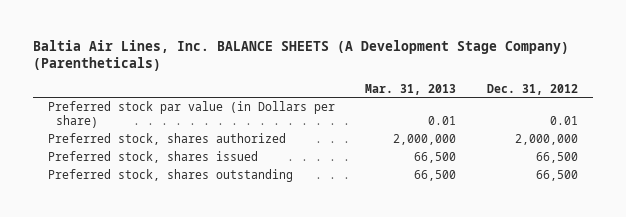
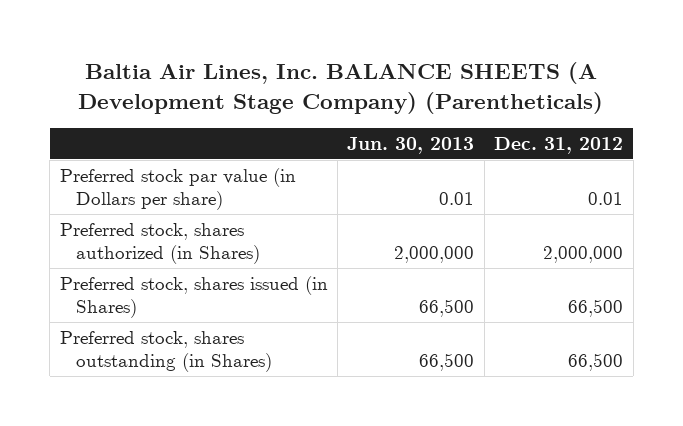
[365,83,457,95] Mar. 31, 2013 -> none
none -> [347,136,475,154] Jun. 30, 2013
[47,132,286,145] Preferred stock, shares authorized -> [59,223,260,264] Preferred stock, shares authorized (in Shares)
[47,150,258,163] Preferred stock, shares issued -> [59,276,328,318] Preferred stock, shares issued (in Shares)
[47,168,293,182] Preferred stock, shares outstanding -> [59,331,272,372] Preferred stock, shares outstanding (in Shares)

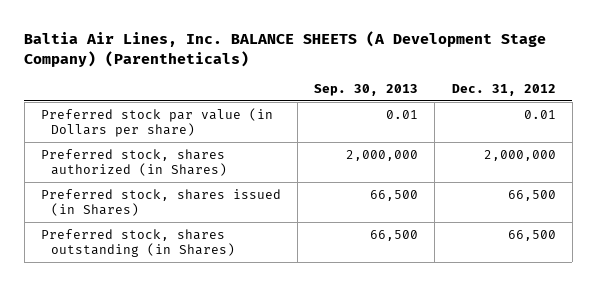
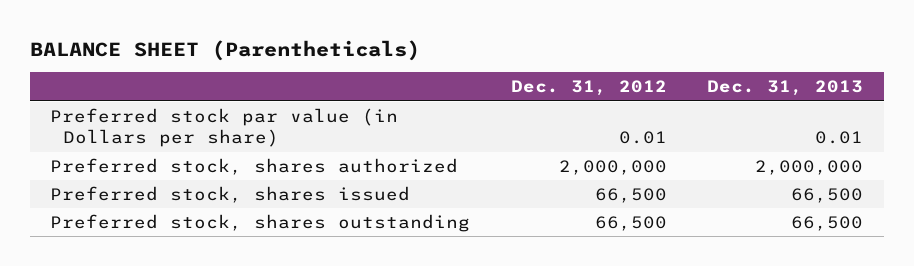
[24,31,547,67] Baltia Air Lines, Inc. BALANCE SHEETS (A Development Stage Company) (Parentheticals) -> [29,39,420,61] BALANCE SHEET (Parentheticals)
[314,84,419,97] Sep. 30, 2013 -> none
none -> [707,80,864,97] Dec. 31, 2013
[41,148,227,176] Preferred stock, shares authorized (in Shares) -> [50,158,459,176] Preferred stock, shares authorized
[41,188,282,216] Preferred stock, shares issued (in Shares) -> [50,186,411,204] Preferred stock, shares issued
[41,228,235,257] Preferred stock, shares outstanding (in Shares) -> [50,214,471,233] Preferred stock, shares outstanding

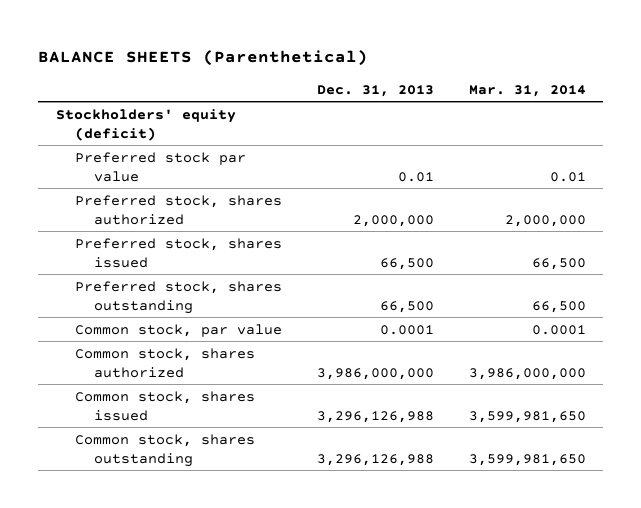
[29,39,420,61] BALANCE SHEET (Parentheticals) -> [38,49,369,66] BALANCE SHEETS (Parenthetical)
[510,80,667,97] Dec. 31, 2012 -> none
none -> [468,84,586,97] Mar. 31, 2014
none -> [55,108,236,141] Stockholders' equity (deficit)
[50,108,399,148] Preferred stock par value (in Dollars per share) -> [75,151,247,182] Preferred stock par value
none -> [75,323,283,337] Common stock, par value
none -> [75,347,256,378] Common stock, shares authorized
none -> [75,390,256,421] Common stock, shares issued
none -> [75,433,256,467] Common stock, shares outstanding

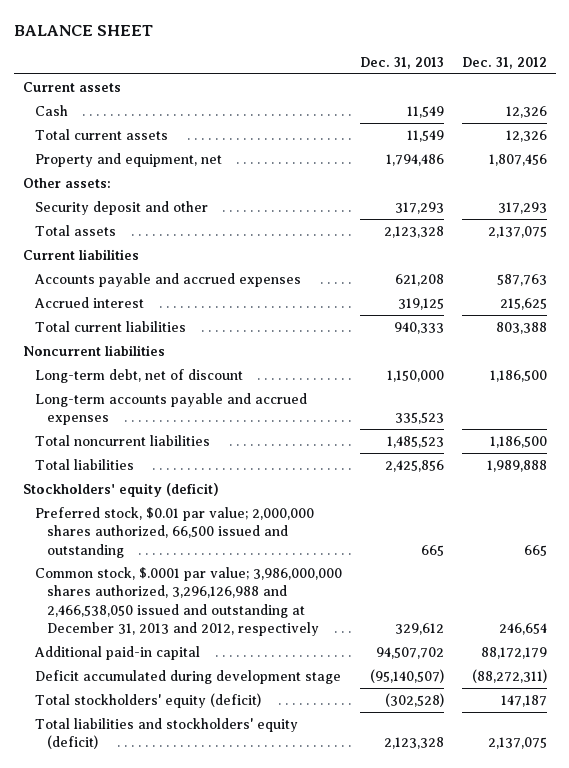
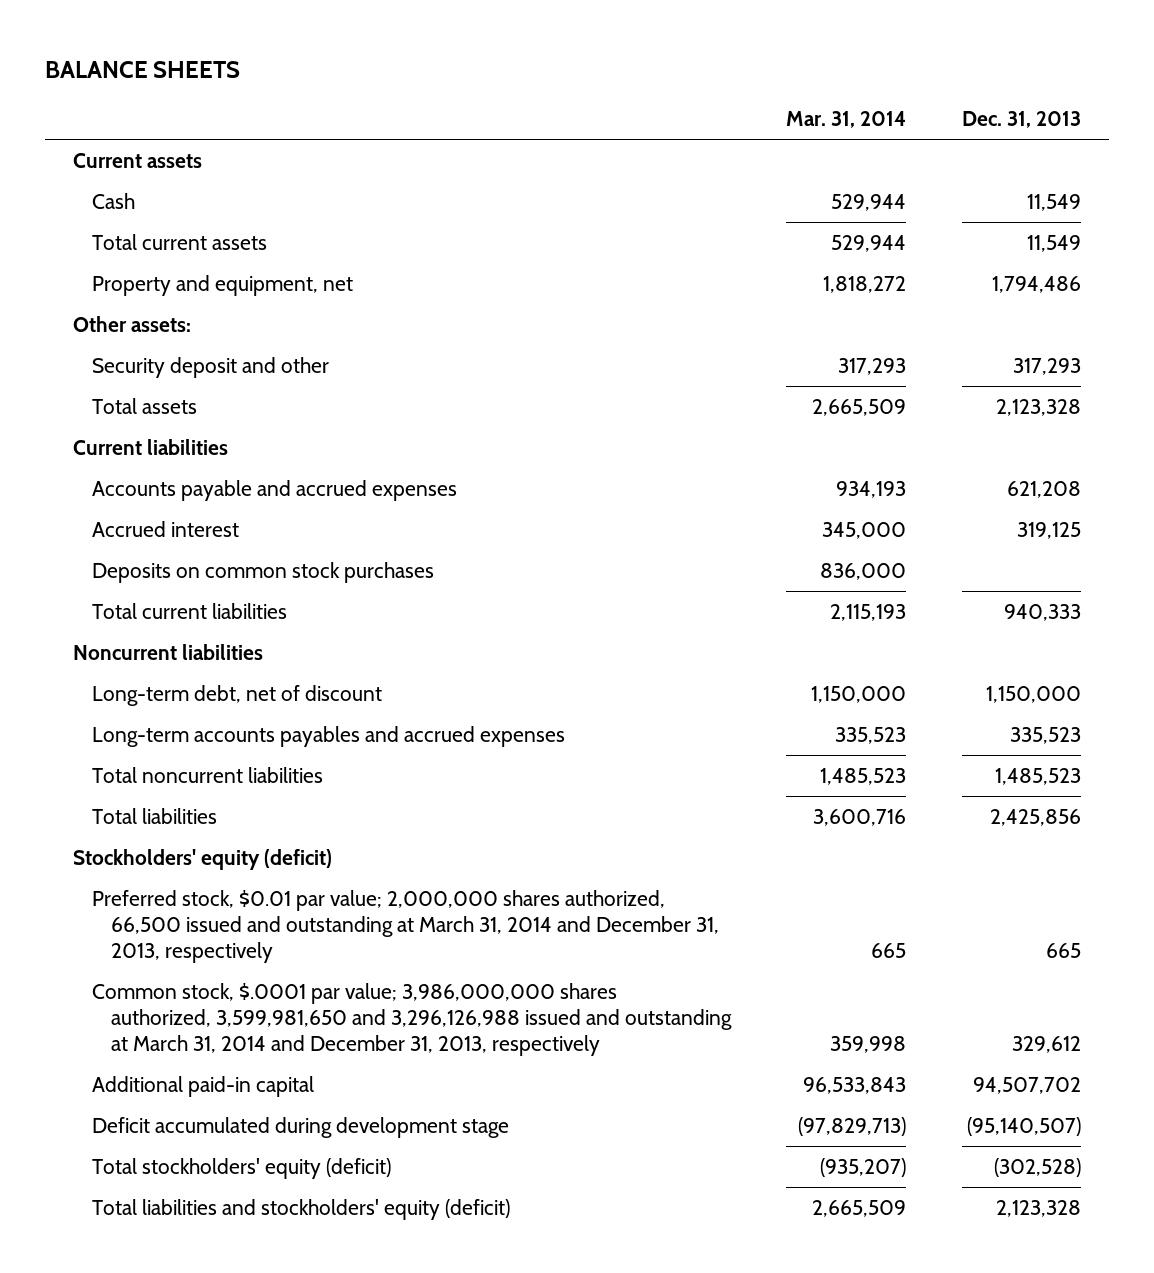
[13,24,153,36] BALANCE SHEET -> [44,60,240,78] BALANCE SHEETS
[461,56,547,69] Dec. 31, 2012 -> none
none -> [786,111,907,129] Mar. 31, 2014
none -> [91,561,434,583] Deposits on common stock purchases
[34,392,307,426] Long-term accounts payable and accrued expenses -> [91,725,565,747] Long-term accounts payables and accrued expenses
[34,506,314,558] Preferred stock, $0.01 par value; 2,000,000 shares authorized, 66,500 issued and outstanding -> [91,889,719,964] Preferred stock, $0.01 par value; 2,000,000 shares authorized, 66,500 issued and outstanding at March 31, 2014 and December 31, 2013, respectively
[34,566,342,636] Common stock, $.0001 par value; 3,986,000,000 shares authorized, 3,296,126,988 and 2,466,538,050 issued and outstanding at December 31, 2013 and 2012, respectively -> [91,982,732,1057] Common stock, $.0001 par value; 3,986,000,000 shares authorized, 3,599,981,650 and 3,296,126,988 issued and outstanding at March 31, 2014 and December 31, 2013, respectively

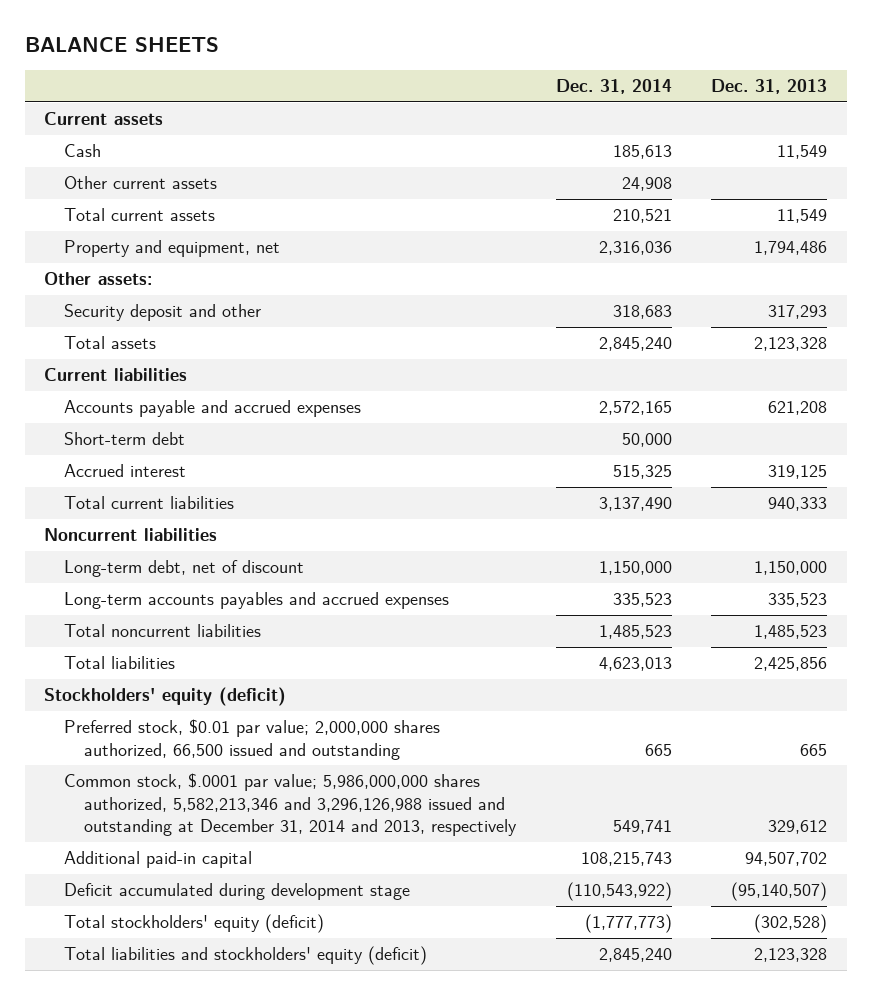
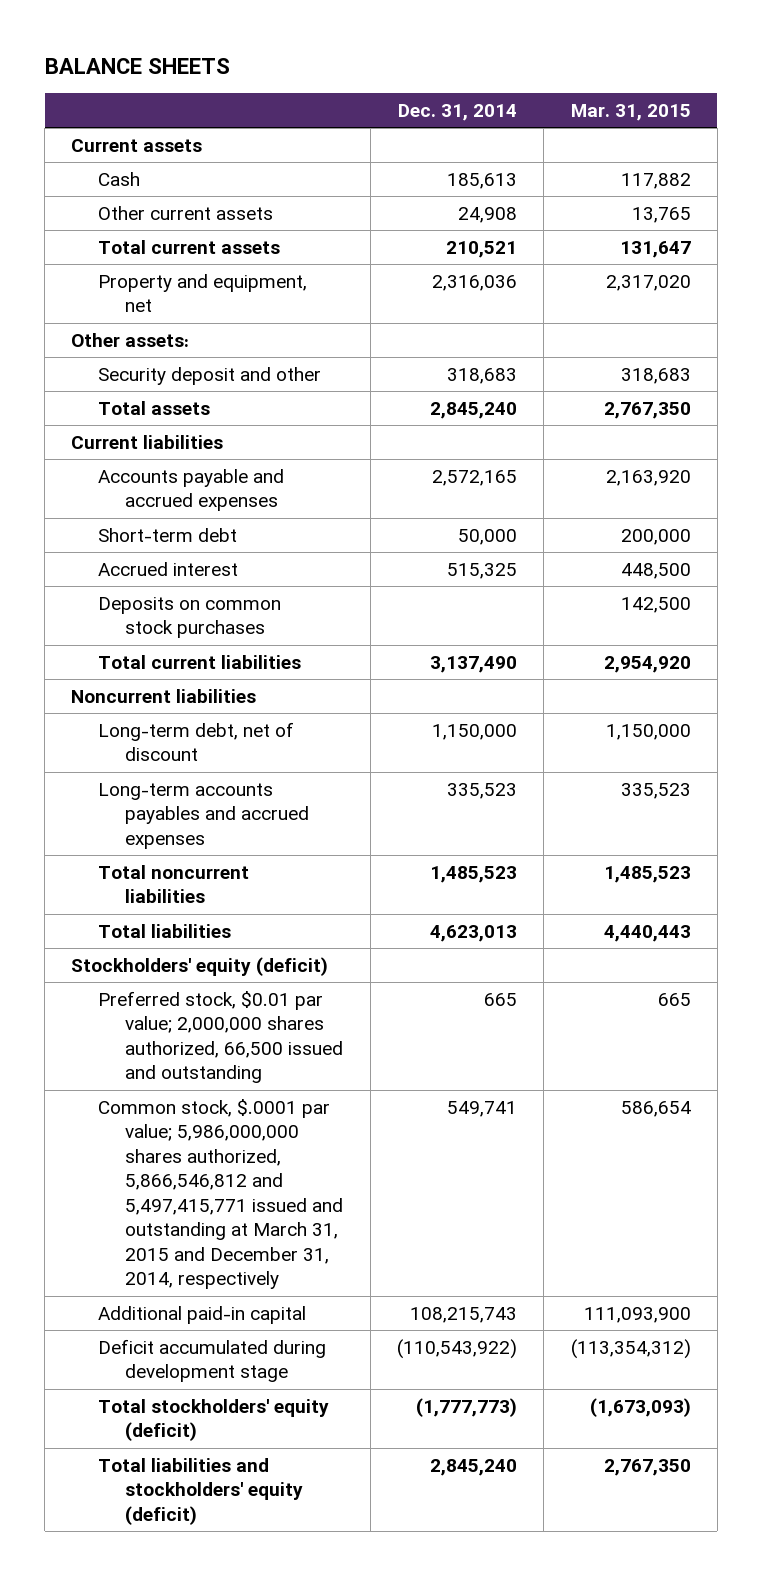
[711,79,828,95] Dec. 31, 2013 -> none
none -> [570,104,691,122] Mar. 31, 2015
none -> [98,596,282,639] Deposits on common stock purchases
[64,773,518,837] Common stock, $.0001 par value; 5,986,000,000 shares authorized, 5,582,213,346 and 3,296,126,988 issued and outstanding at December 31, 2014 and 2013, respectively -> [98,1098,344,1290] Common stock, $.0001 par value; 5,986,000,000 shares authorized, 5,866,546,812 and 5,497,415,771 issued and outstanding at March 31, 2015 and December 31, 2014, respectively

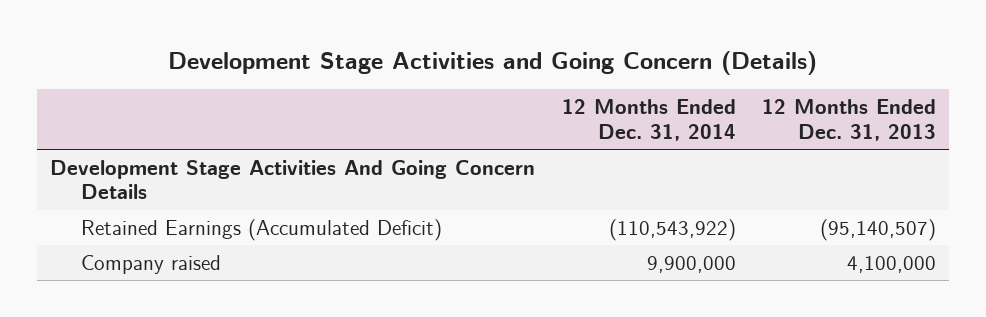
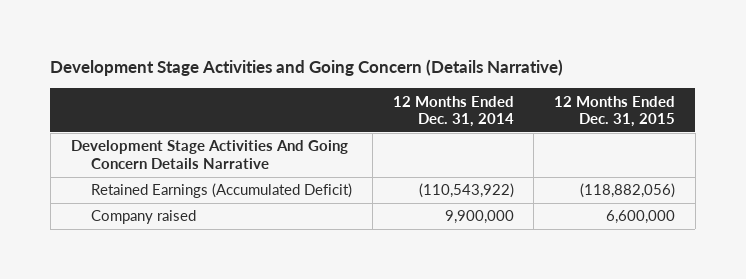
[168,50,818,75] Development Stage Activities and Going Concern (Details) -> [50,59,564,77] Development Stage Activities and Going Concern (Details Narrative)
[761,99,936,141] 12 Months Ended Dec. 31, 2013 -> none
none -> [554,95,676,128] 12 Months Ended Dec. 31, 2015
[50,159,536,200] Development Stage Activities And Going Concern Details -> [70,140,348,169] Development Stage Activities And Going Concern Details Narrative

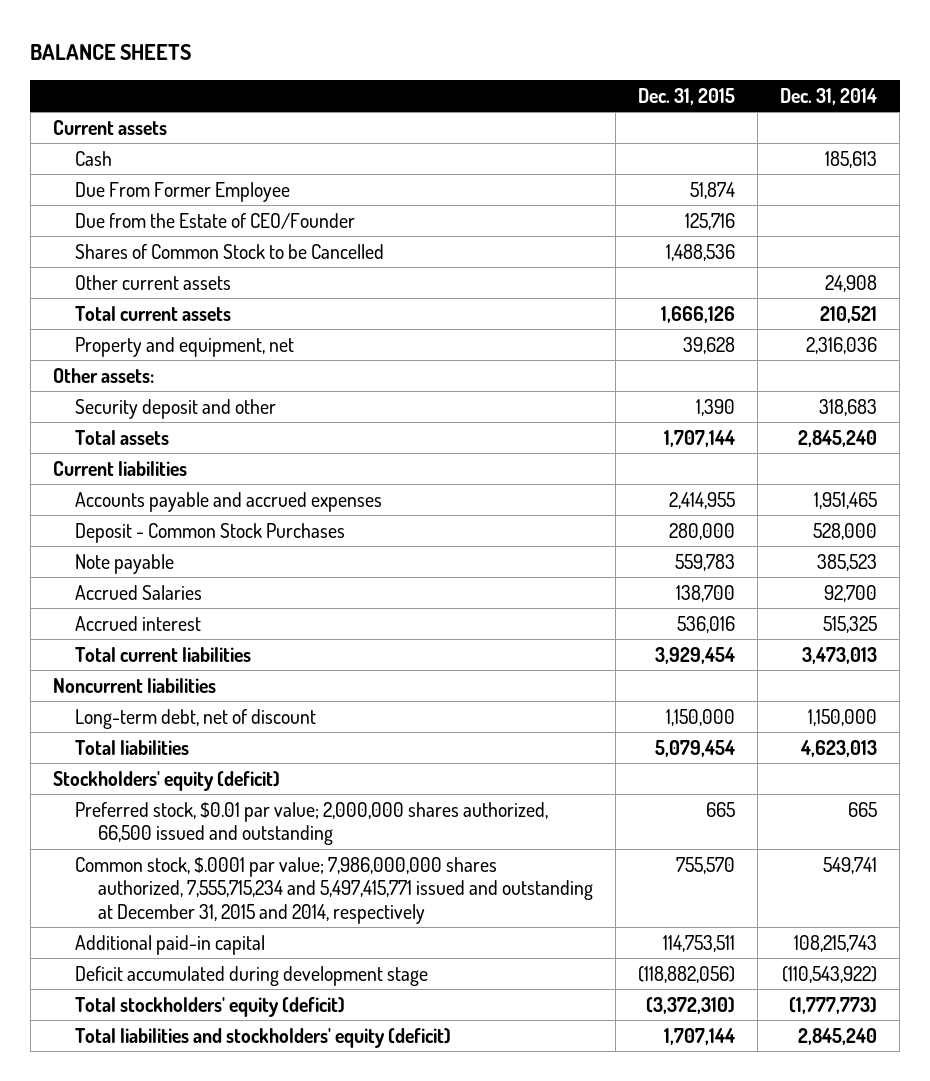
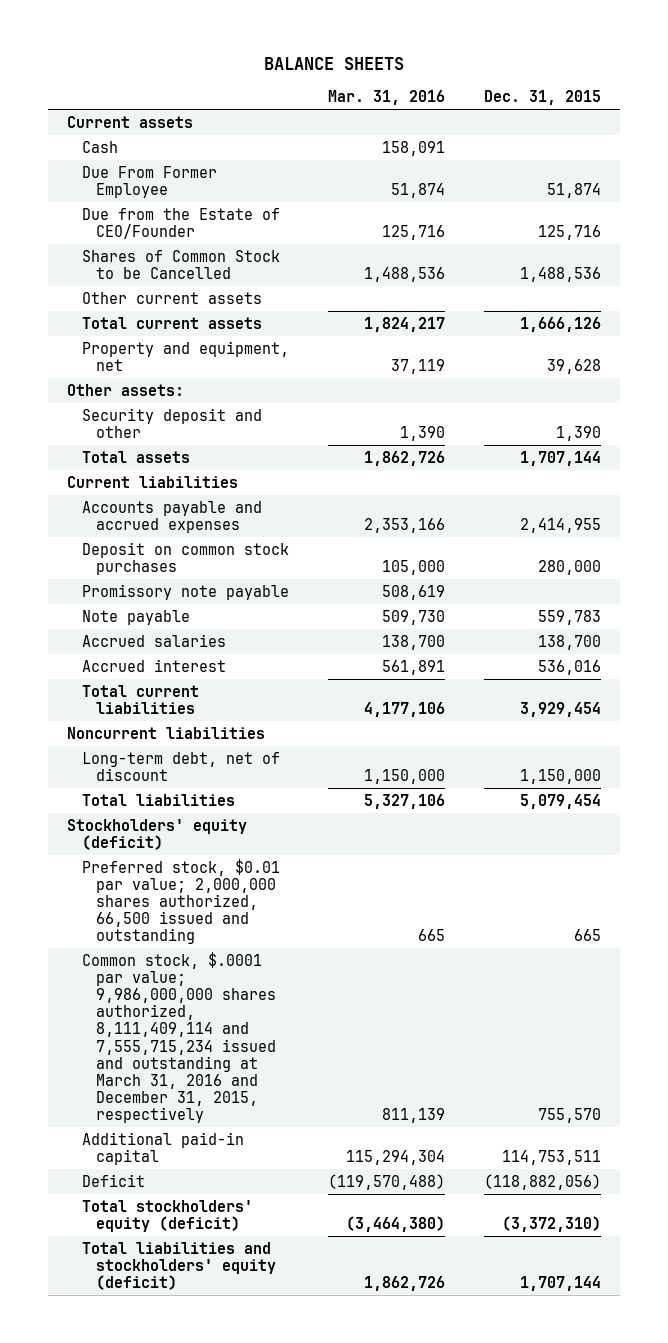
[780,87,878,105] Dec. 31, 2014 -> none
none -> [327,90,445,106] Mar. 31, 2016
[75,522,346,543] Deposit - Common Stock Purchases -> [81,541,289,575] Deposit on common stock purchases
none -> [81,583,289,600] Promissory note payable
[75,584,203,600] Accrued Salaries -> [81,633,226,647] Accrued salaries
[75,856,593,924] Common stock, $.0001 par value; 7,986,000,000 shares authorized, 7,555,715,234 and 5,497,415,771 issued and outstanding at December 31, 2015 and 2014, respectively -> [81,951,277,1124] Common stock, $.0001 par value; 9,986,000,000 shares authorized, 8,111,409,114 and 7,555,715,234 issued and outstanding at March 31, 2016 and December 31, 2015, respectively
[75,965,429,986] Deficit accumulated during development stage -> [81,1173,145,1187] Deficit

